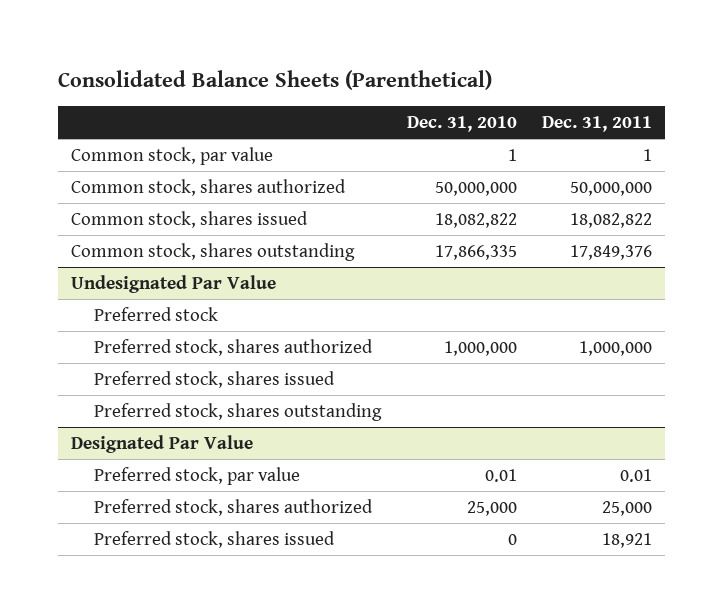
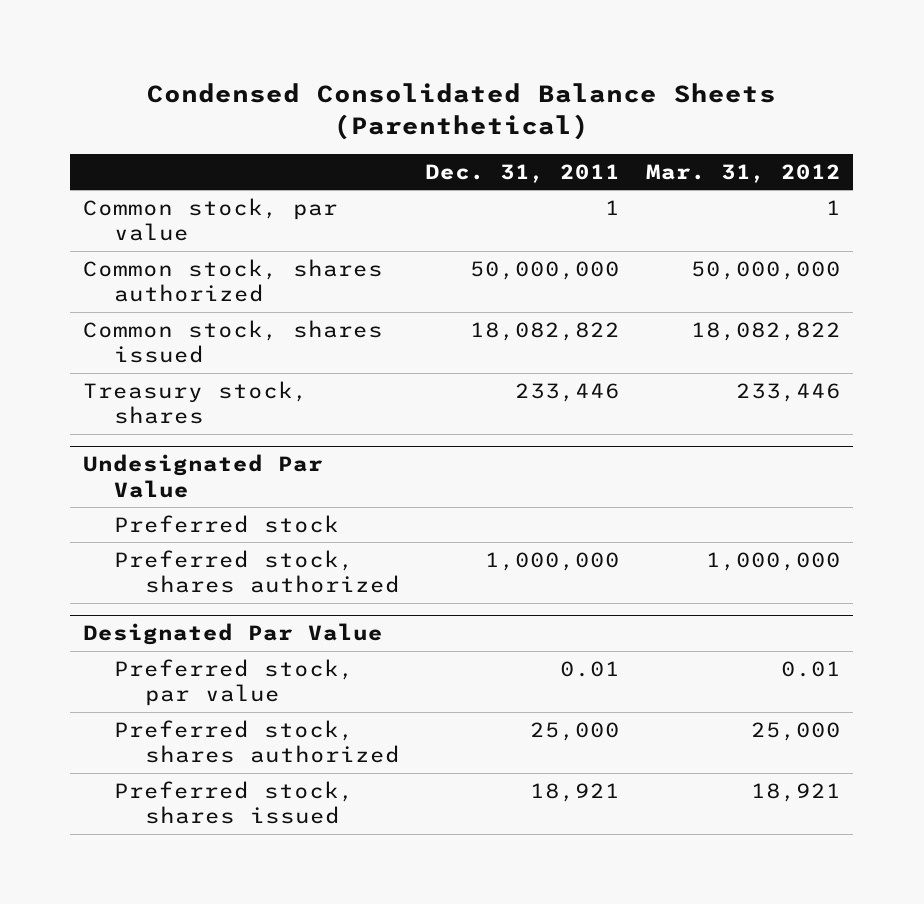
[57,70,492,91] Consolidated Balance Sheets (Parenthetical) -> [146,83,776,140] Condensed Consolidated Balance Sheets (Parenthetical)
[406,116,517,133] Dec. 31, 2010 -> none
none -> [645,163,841,183] Mar. 31, 2012
[70,242,355,261] Common stock, shares outstanding -> none
none -> [82,380,308,425] Treasury stock, shares
[94,370,336,388] Preferred stock, shares issued -> none
[94,402,383,421] Preferred stock, shares outstanding -> none

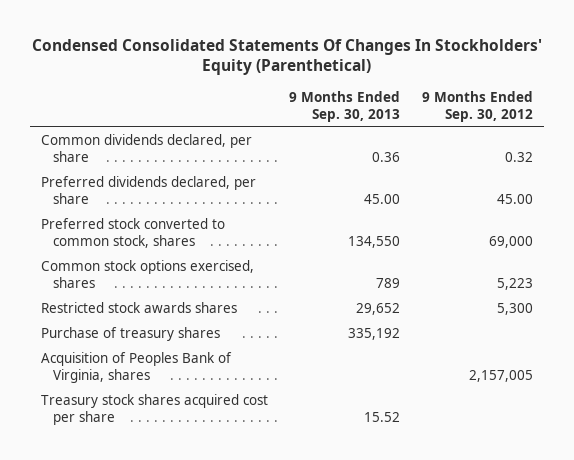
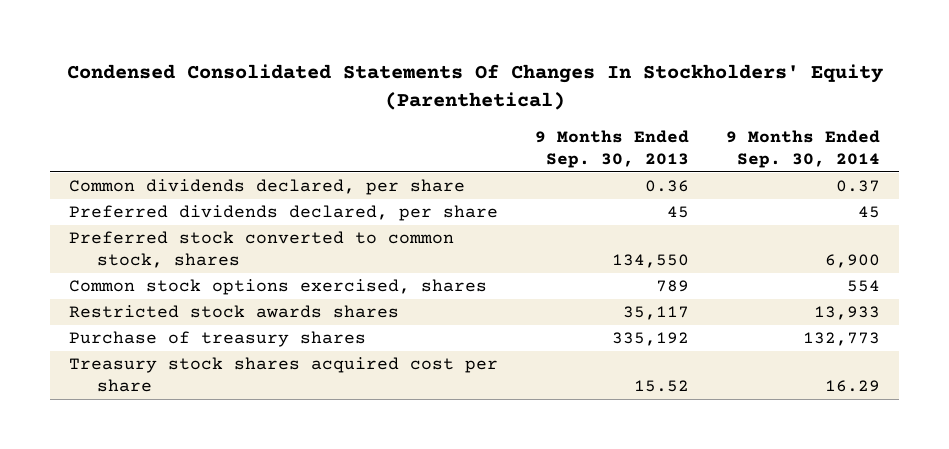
[422,91,534,122] 9 Months Ended Sep. 30, 2012 -> none
none -> [726,130,881,168] 9 Months Ended Sep. 30, 2014
[364,193,401,204] 45.00 -> [667,206,690,219] 45
[356,303,401,316] 29,652 -> [623,306,690,321] 35,117
[40,352,232,383] Acquisition of Peoples Bank of Virginia, shares -> none

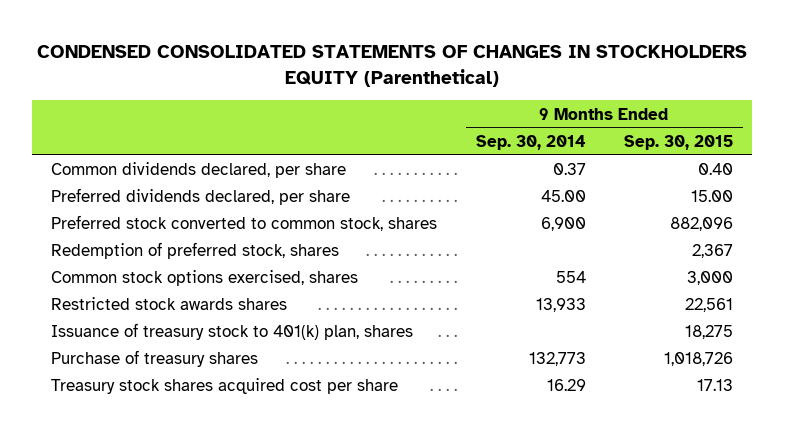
[66,64,883,111] Condensed Consolidated Statements Of Changes In Stockholders' Equity (Parenthetical) -> [37,44,748,87] CONDENSED CONSOLIDATED STATEMENTS OF CHANGES IN STOCKHOLDERS EQUITY (Parenthetical)
[535,130,690,168] 9 Months Ended Sep. 30, 2013 -> none
none -> [624,134,734,150] Sep. 30, 2015
[858,206,881,219] 45 -> [540,190,586,203] 45.00
none -> [51,242,340,260] Redemption of preferred stock, shares
none -> [51,323,414,341] Issuance of treasury stock to 401(k) plan, shares

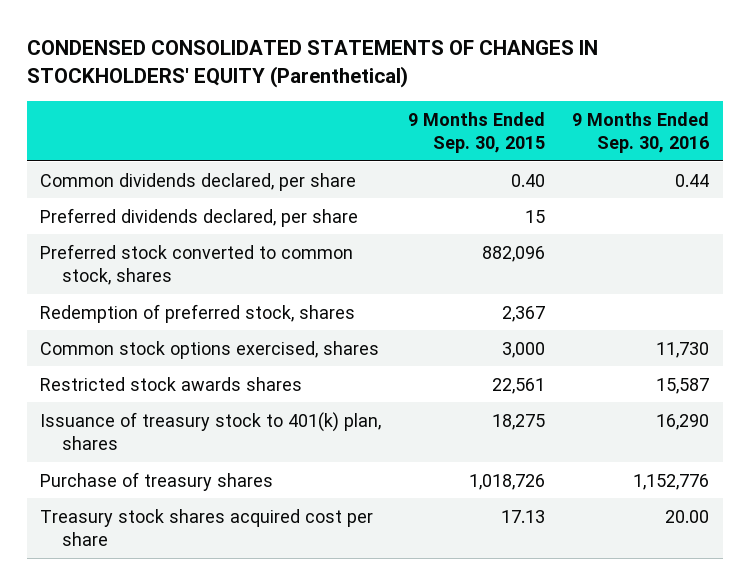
[37,44,748,87] CONDENSED CONSOLIDATED STATEMENTS OF CHANGES IN STOCKHOLDERS EQUITY (Parenthetical) -> [26,39,598,88] CONDENSED CONSOLIDATED STATEMENTS OF CHANGES IN STOCKHOLDERS' EQUITY (Parenthetical)
[475,134,586,150] Sep. 30, 2014 -> none
none -> [572,111,710,153] 9 Months Ended Sep. 30, 2016
[691,190,734,203] 15.00 -> [525,209,546,223] 15

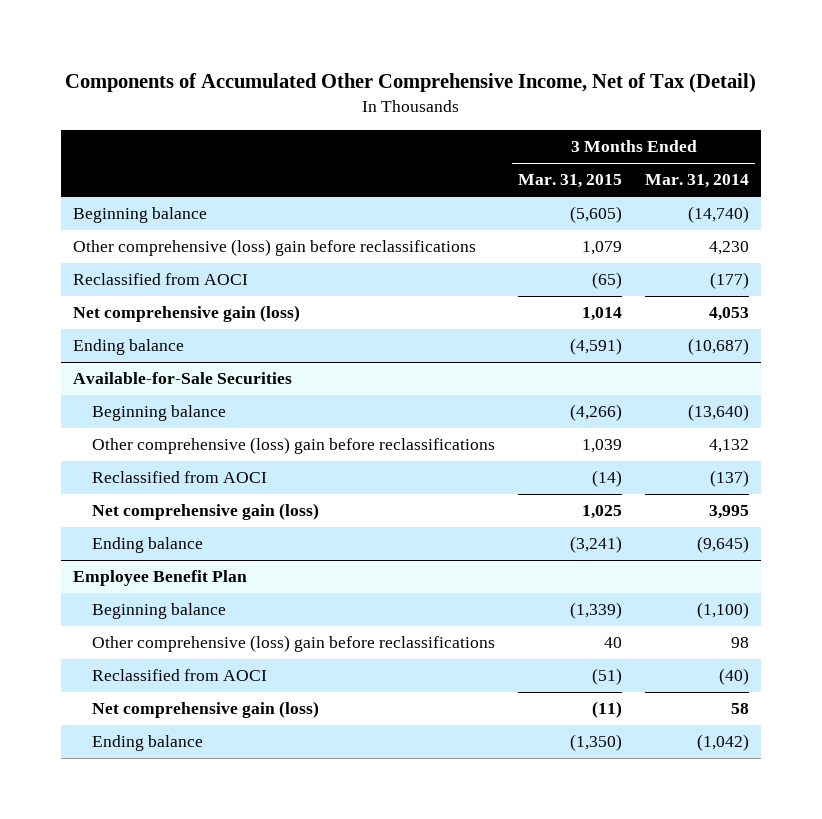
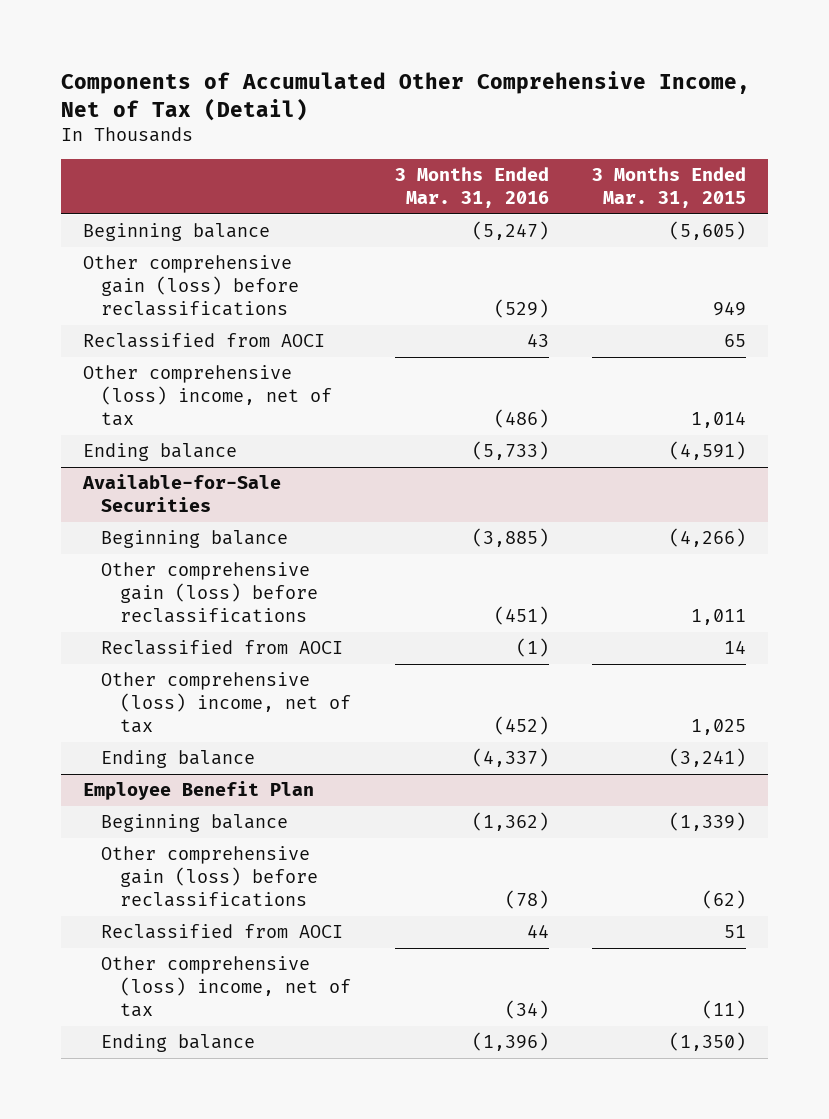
[645,174,750,189] Mar. 31, 2014 -> none
none -> [394,167,549,208] 3 Months Ended Mar. 31, 2016
[72,239,476,257] Other comprehensive (loss) gain before reclassifications -> [82,255,300,316] Other comprehensive gain (loss) before reclassifications
[582,241,623,256] 1,079 -> [713,301,747,316] 949
[592,272,623,290] (65) -> [724,334,747,348] 65
[72,305,300,323] Net comprehensive gain (loss) -> [82,365,333,426] Other comprehensive (loss) income, net of tax
[92,437,496,455] Other comprehensive (loss) gain before reclassifications -> [101,562,318,623] Other comprehensive gain (loss) before reclassifications
[582,439,623,454] 1,039 -> [691,608,747,625] 1,011
[592,470,623,488] (14) -> [724,641,747,655] 14
[92,503,320,521] Net comprehensive gain (loss) -> [101,672,351,733] Other comprehensive (loss) income, net of tax
[92,635,496,653] Other comprehensive (loss) gain before reclassifications -> [101,846,318,907] Other comprehensive gain (loss) before reclassifications
[604,637,623,649] 40 -> [702,889,747,909] (62)
[592,668,623,686] (51) -> [724,925,747,939] 51
[92,701,320,719] Net comprehensive gain (loss) -> [101,956,351,1017] Other comprehensive (loss) income, net of tax

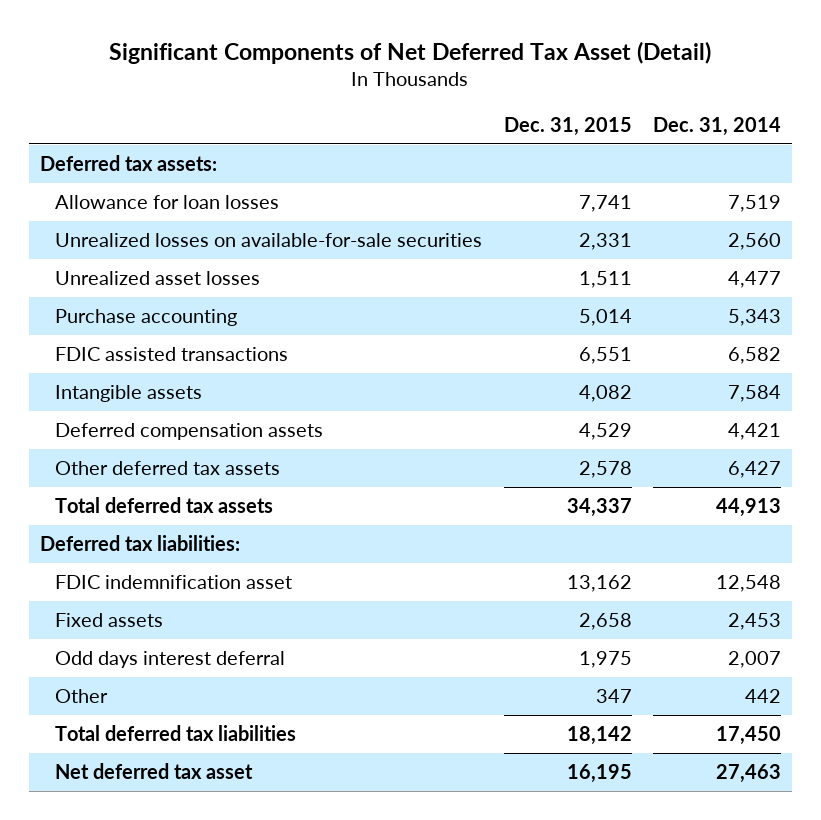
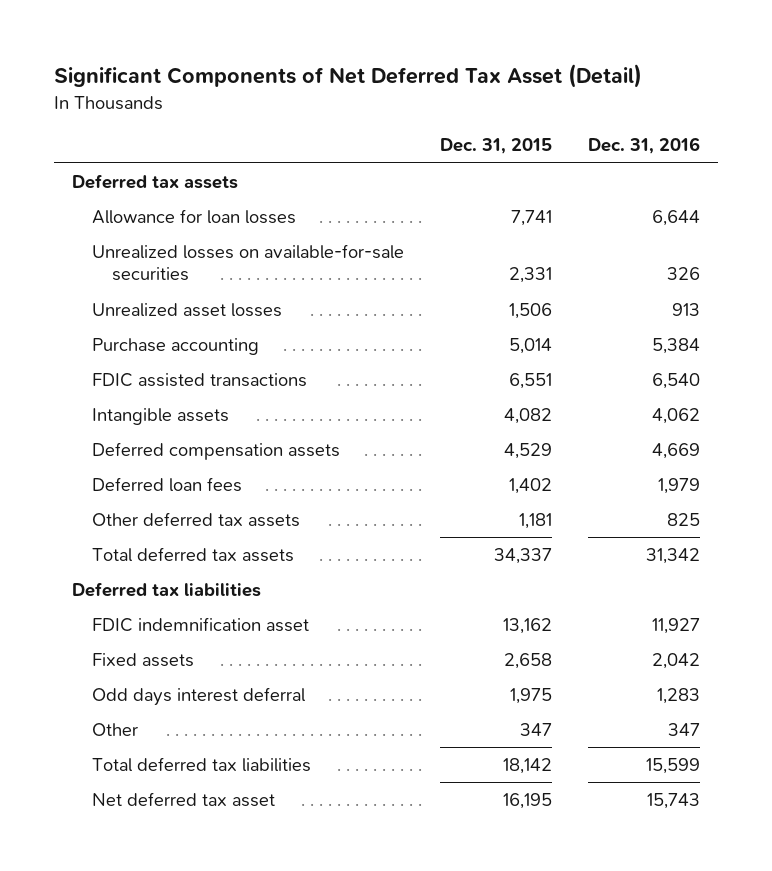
[653,116,782,136] Dec. 31, 2014 -> none
none -> [587,137,700,155] Dec. 31, 2016
[39,155,217,172] Deferred tax assets: -> [72,174,239,190] Deferred tax assets
[578,271,632,289] 1,511 -> [508,303,552,320] 1,506
none -> [92,477,243,493] Deferred loan fees
[578,461,632,479] 2,578 -> [518,513,552,530] 1,181
[39,535,240,552] Deferred tax liabilities: -> [72,582,262,598] Deferred tax liabilities

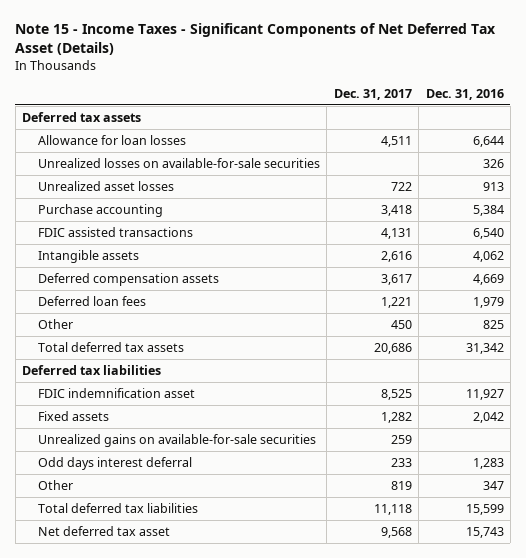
[54,64,643,89] Significant Components of Net Deferred Tax Asset (Detail) -> [15,23,497,56] Note 15 - Income Taxes - Significant Components of Net Deferred Tax Asset (Details)
[439,138,552,155] Dec. 31, 2015 -> none
none -> [333,88,412,100] Dec. 31, 2017
[92,512,301,528] Other deferred tax assets -> [38,318,74,329] Other
none -> [38,433,317,447] Unrealized gains on available-for-sale securities

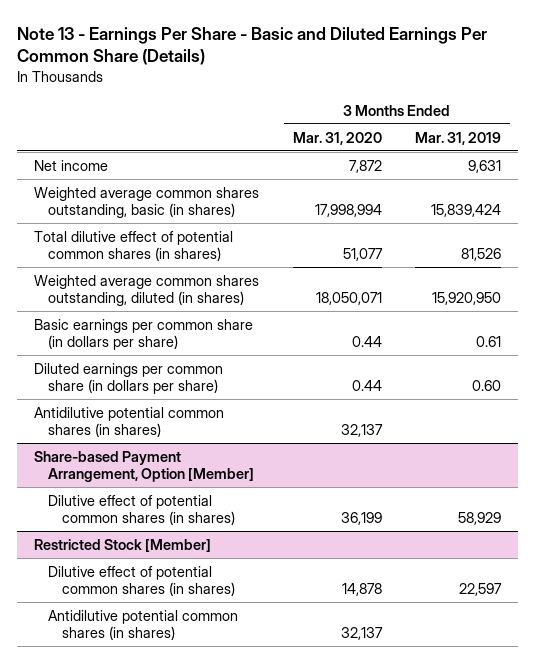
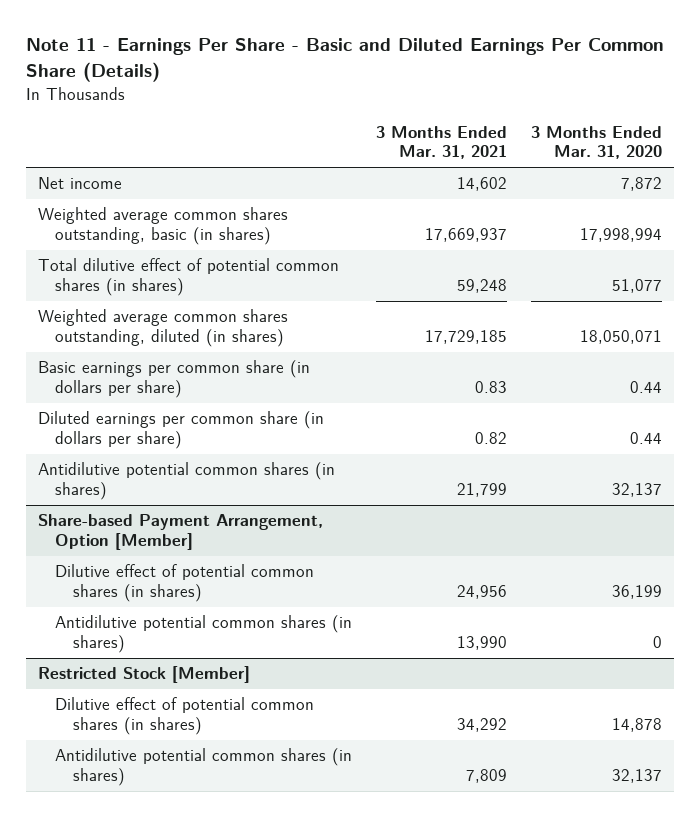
[16,26,487,66] Note 13 - Earnings Per Share - Basic and Diluted Earnings Per Common Share (Details) -> [25,38,664,83] Note 11 - Earnings Per Share - Basic and Diluted Earnings Per Common Share (Details)
[415,131,502,145] Mar. 31, 2019 -> none
none -> [376,125,508,160] 3 Months Ended Mar. 31, 2021
none -> [55,615,353,654] Antidilutive potential common shares (in shares)

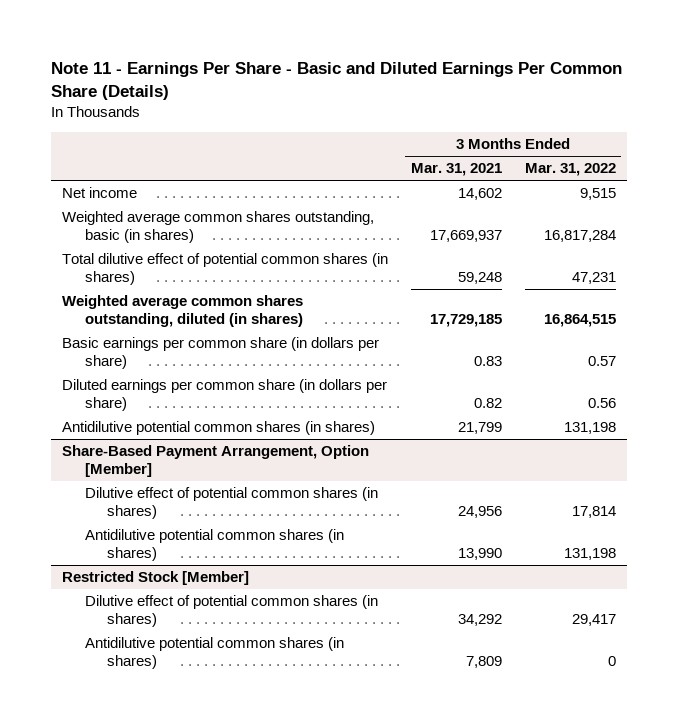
[531,125,663,160] 3 Months Ended Mar. 31, 2020 -> none
none -> [524,163,616,177] Mar. 31, 2022
[37,514,323,551] Share-based Payment Arrangement, Option [Member] -> [62,445,370,478] Share-Based Payment Arrangement, Option [Member]

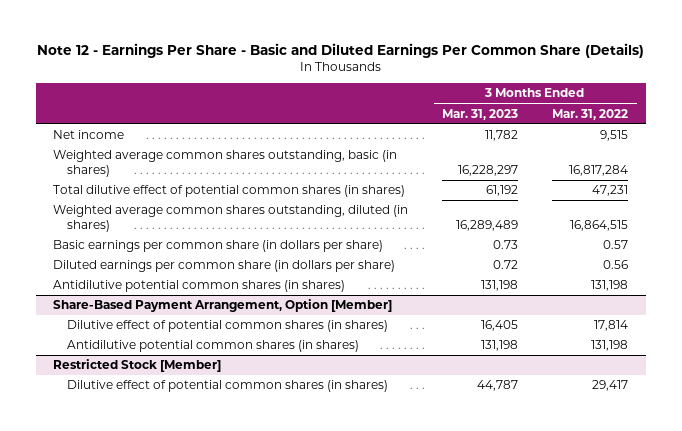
[51,62,623,101] Note 11 - Earnings Per Share - Basic and Diluted Earnings Per Common Share (Details) -> [36,42,644,58] Note 12 - Earnings Per Share - Basic and Diluted Earnings Per Common Share (Details)
[410,163,502,177] Mar. 31, 2021 -> none
none -> [442,108,519,120] Mar. 31, 2023
[84,637,344,670] Antidilutive potential common shares (in shares) -> none

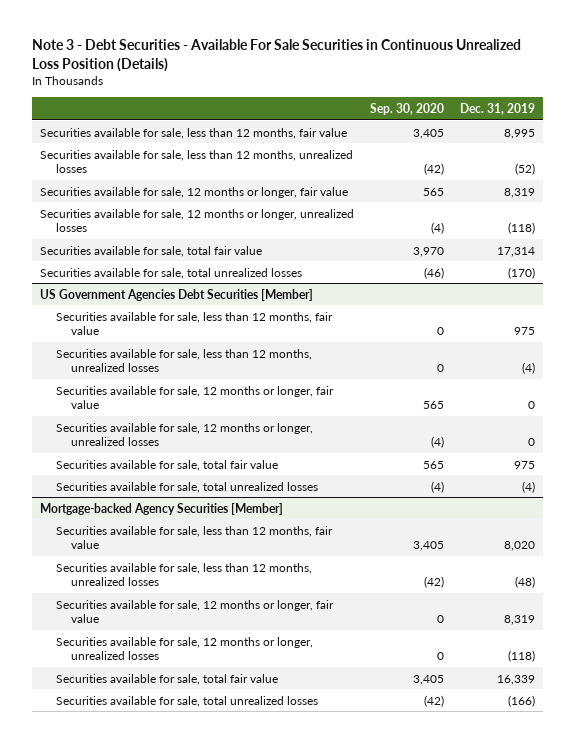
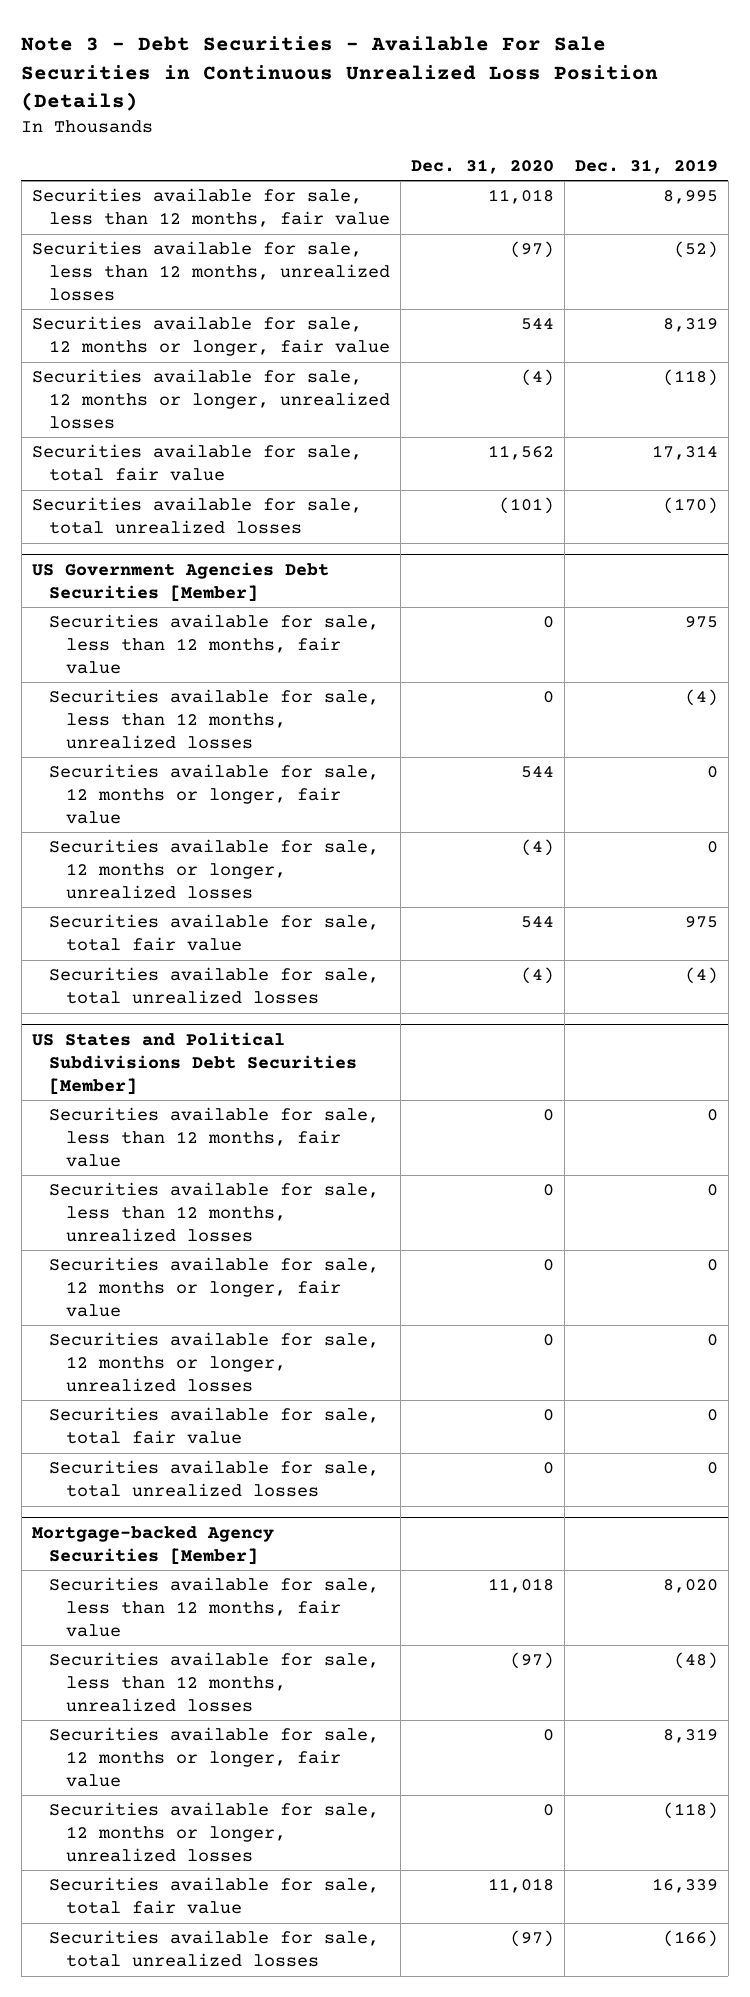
[370,102,445,115] Sep. 30, 2020 -> none
none -> [410,158,554,174] Dec. 31, 2020
none -> [31,1031,358,1095] US States and Political Subdivisions Debt Securities [Member]
none -> [49,1107,380,1168] Securities available for sale, less than 12 months, fair value
none -> [49,1182,380,1243] Securities available for sale, less than 12 months, unrealized losses
none -> [49,1257,380,1318] Securities available for sale, 12 months or longer, fair value
none -> [49,1332,380,1393] Securities available for sale, 12 months or longer, unrealized losses
none -> [49,1407,380,1445] Securities available for sale, total fair value
none -> [49,1460,380,1498] Securities available for sale, total unrealized losses

